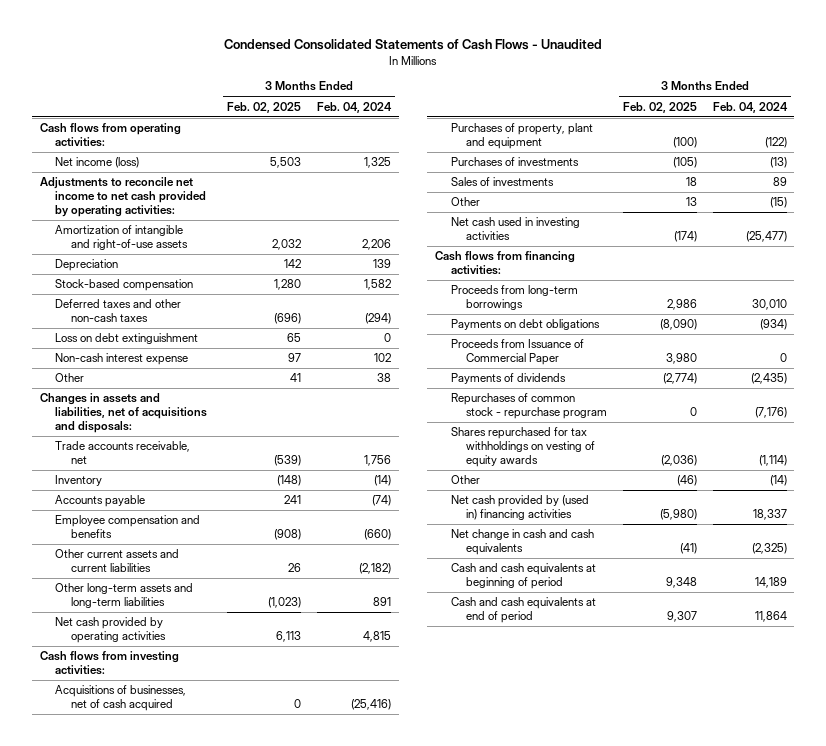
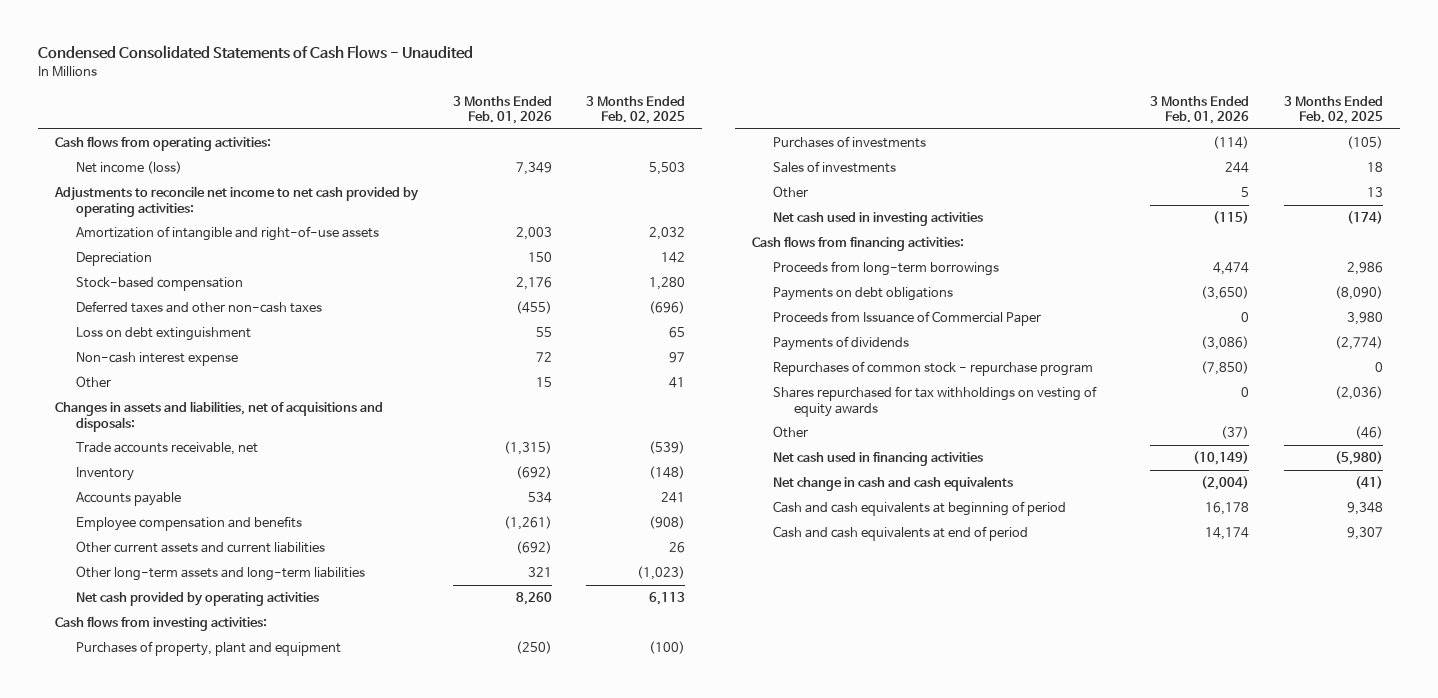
[317,101,393,113] Feb. 04, 2024 -> none
none -> [452,95,552,125] 3 Months Ended Feb. 01, 2026
[55,685,187,712] Acquisitions of businesses, net of cash acquired -> none
[450,495,589,521] Net cash provided by (used in) financing activities -> [773,452,984,467] Net cash used in financing activities

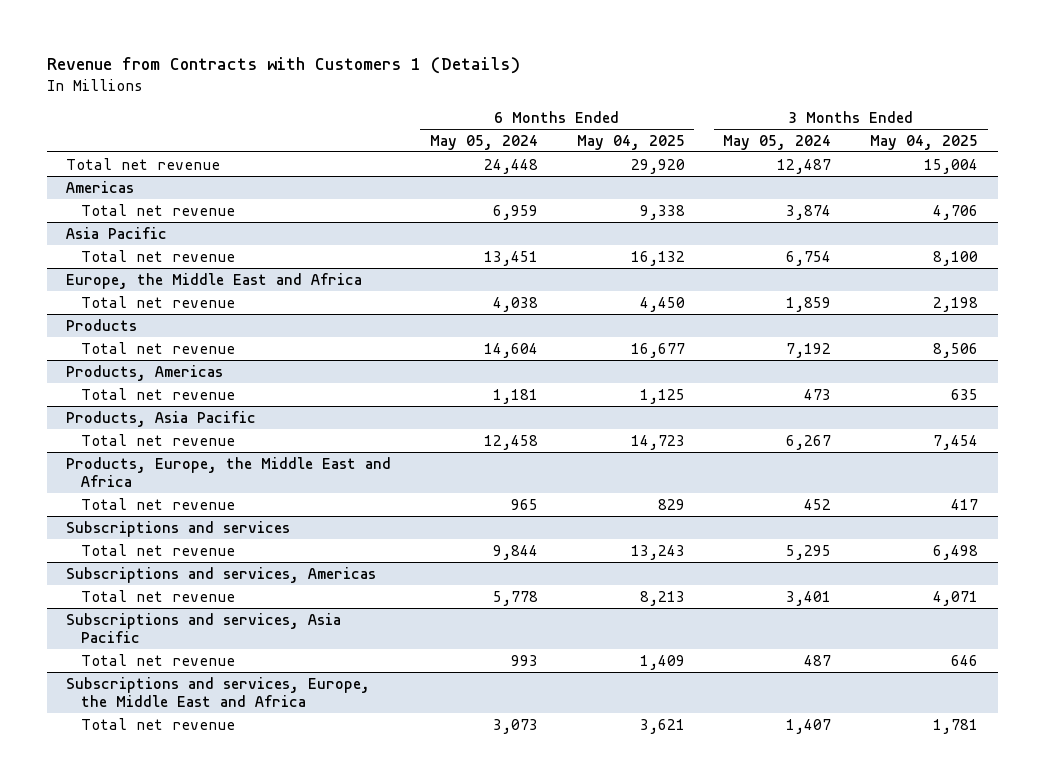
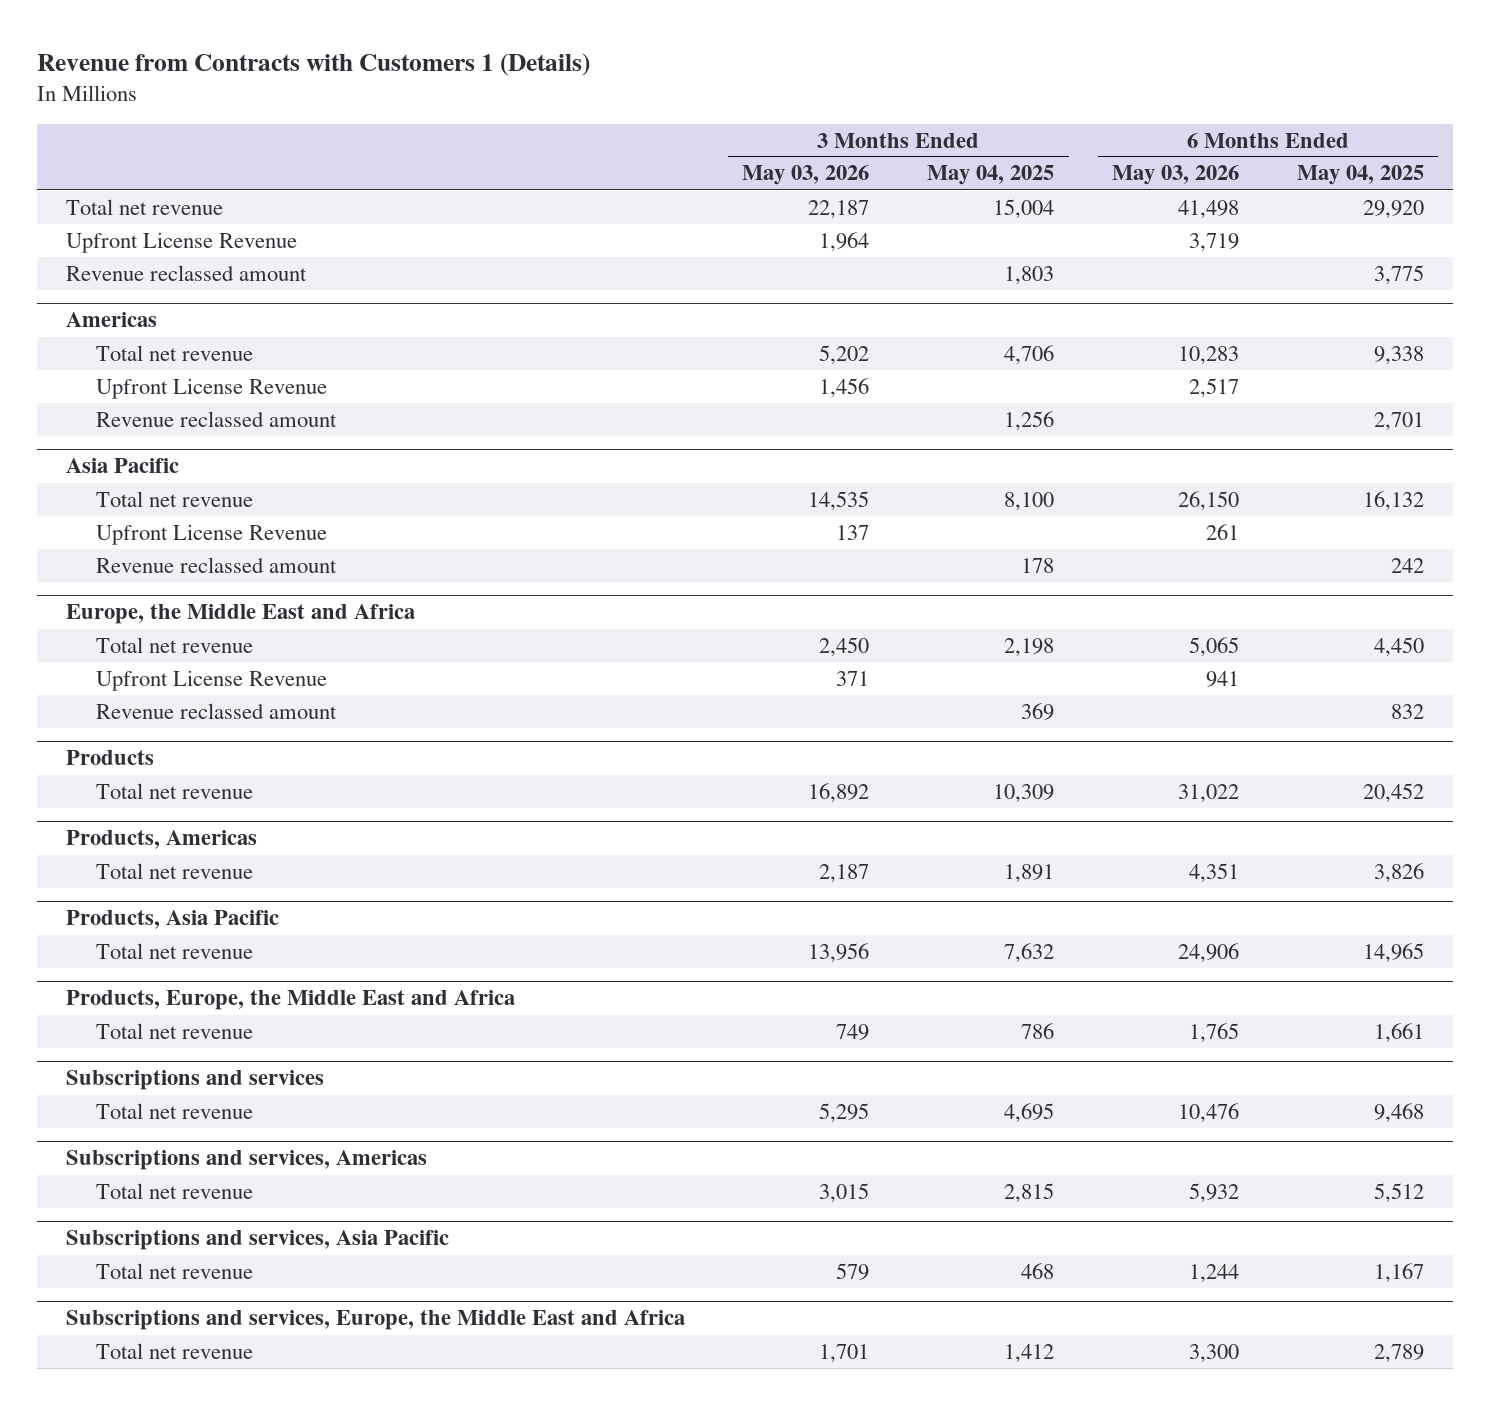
[429,134,538,150] May 05, 2024 -> none
[723,134,832,150] May 05, 2024 -> none
none -> [742,165,870,186] May 03, 2026
none -> [1111,165,1239,186] May 03, 2026
none -> [65,231,297,253] Upfront License Revenue
none -> [65,264,307,281] Revenue reclassed amount
none -> [96,377,328,399] Upfront License Revenue
none -> [96,410,338,427] Revenue reclassed amount
none -> [96,523,328,545] Upfront License Revenue
none -> [96,556,338,573] Revenue reclassed amount
none -> [96,669,328,691] Upfront License Revenue
none -> [96,702,338,719] Revenue reclassed amount
[630,342,685,358] 16,677 -> [1362,782,1424,803] 20,452
[933,342,979,358] 8,506 -> [993,783,1055,803] 10,309
[639,388,685,404] 1,125 -> [1373,862,1424,883] 3,826
[951,388,979,400] 635 -> [1004,863,1055,883] 1,891
[630,434,685,450] 14,723 -> [1362,942,1424,963] 14,965
[933,434,979,450] 7,454 -> [1004,942,1055,963] 7,632
[657,498,685,510] 829 -> [1373,1022,1424,1043] 1,661
[951,498,979,510] 417 -> [1021,1022,1055,1039] 786
[630,544,685,560] 13,243 -> [1373,1102,1424,1123] 9,468
[933,544,979,560] 6,498 -> [1004,1102,1055,1123] 4,695
[639,590,685,606] 8,213 -> [1373,1182,1424,1203] 5,512
[933,590,979,606] 4,071 -> [1004,1182,1055,1203] 2,815
[639,654,685,670] 1,409 -> [1373,1262,1424,1283] 1,167
[951,654,979,666] 646 -> [1021,1262,1055,1279] 468
[639,718,685,734] 3,621 -> [1373,1343,1424,1363] 2,789
[933,718,979,734] 1,781 -> [1004,1343,1055,1363] 1,412

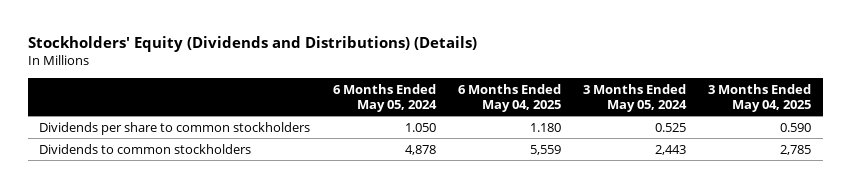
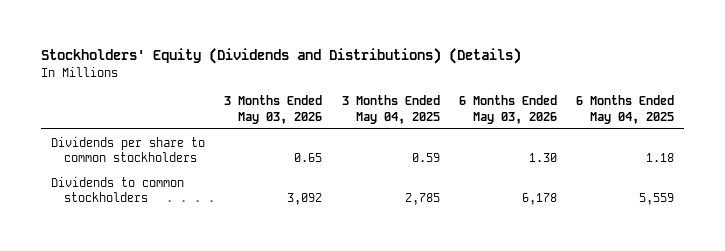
[332,83,437,112] 6 Months Ended May 05, 2024 -> none
[583,83,688,112] 3 Months Ended May 05, 2024 -> none
none -> [224,95,323,124] 3 Months Ended May 03, 2026
none -> [459,95,558,124] 6 Months Ended May 03, 2026
[529,122,561,132] 1.180 -> [646,153,675,163] 1.18
[780,122,812,132] 0.590 -> [411,153,440,163] 0.59

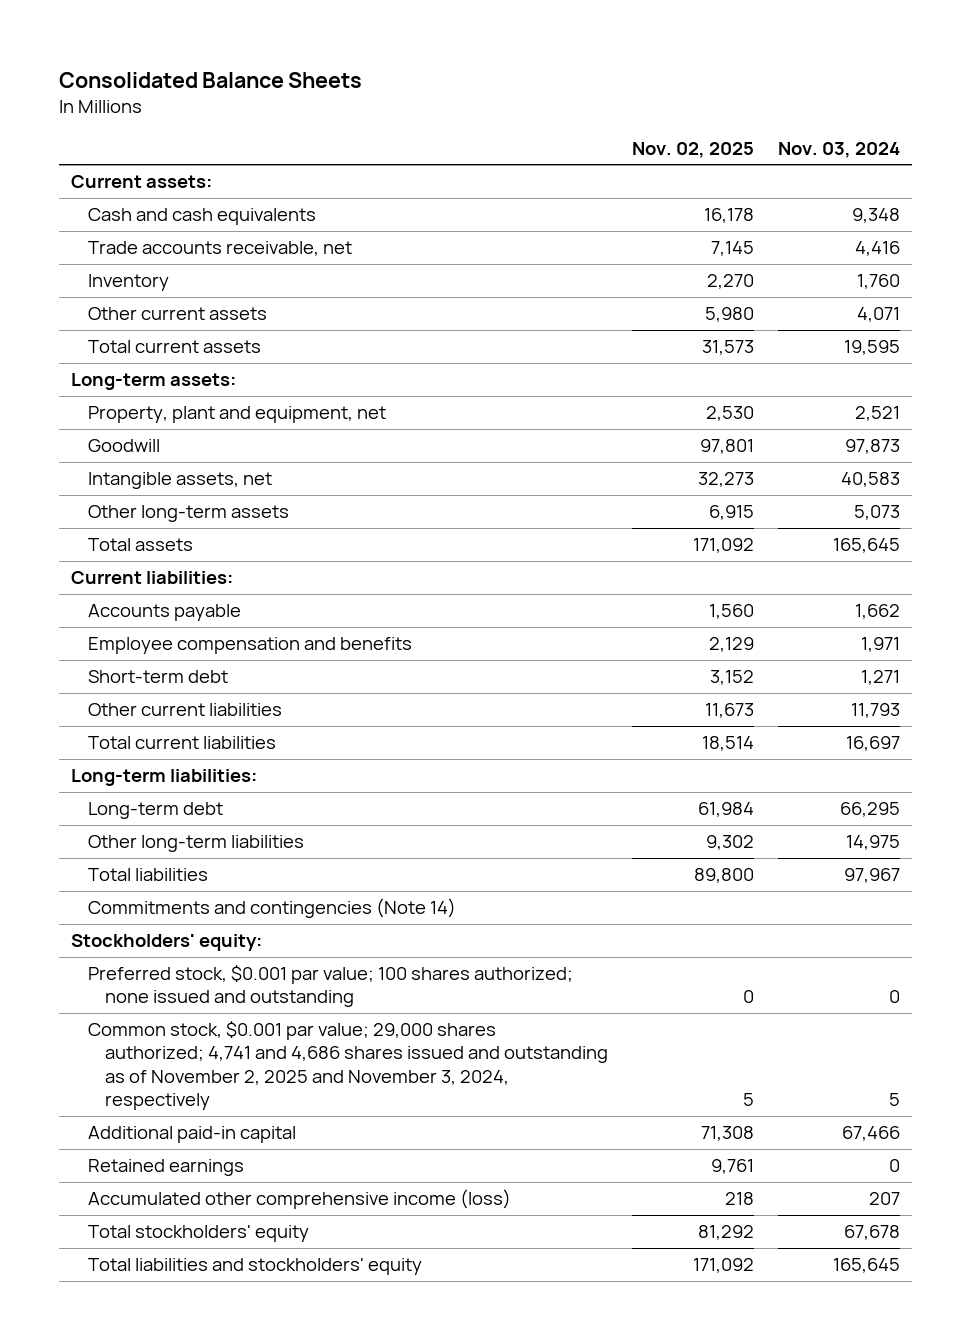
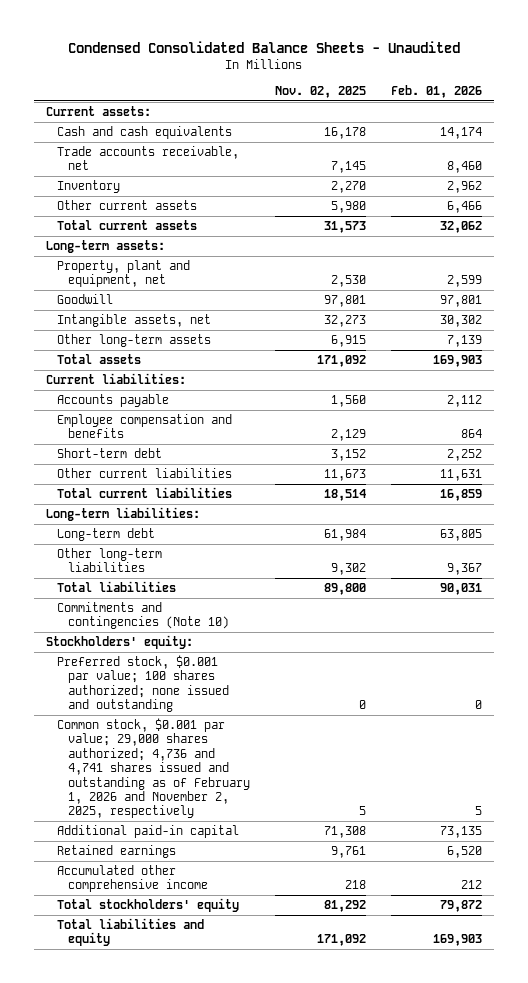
[58,71,362,88] Consolidated Balance Sheets -> [68,40,461,53] Condensed Consolidated Balance Sheets - Unaudited
[778,141,901,158] Nov. 03, 2024 -> none
none -> [390,84,482,98] Feb. 01, 2026
[88,898,457,919] Commitments and contingencies (Note 14) -> [57,602,229,630] Commitments and contingencies (Note 10)
[88,1021,609,1111] Common stock, $0.001 par value; 29,000 shares authorized; 4,741 and 4,686 shares issued and outstanding as of November 2, 2025 and November 3, 2024, respectively -> [57,718,250,819] Common stock, $0.001 par value; 29,000 shares authorized; 4,736 and 4,741 shares issued and outstanding as of February 1, 2026 and November 2, 2025, respectively
[88,1189,512,1210] Accumulated other comprehensive income (loss) -> [57,865,208,893] Accumulated other comprehensive income
[88,1258,423,1276] Total liabilities and stockholders' equity -> [57,918,205,947] Total liabilities and equity

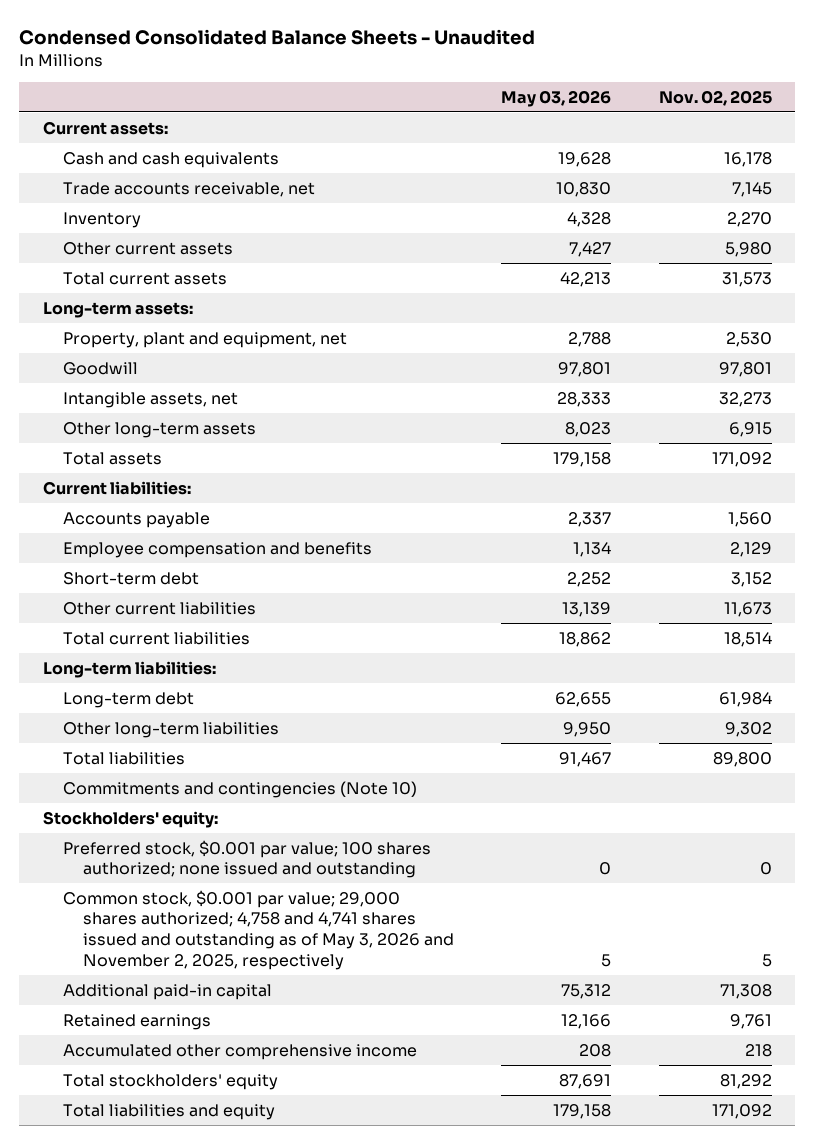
[390,84,482,98] Feb. 01, 2026 -> none
none -> [501,89,612,107] May 03, 2026
[57,718,250,819] Common stock, $0.001 par value; 29,000 shares authorized; 4,736 and 4,741 shares issued and outstanding as of February 1, 2026 and November 2, 2025, respectively -> [62,889,454,970] Common stock, $0.001 par value; 29,000 shares authorized; 4,758 and 4,741 shares issued and outstanding as of May 3, 2026 and November 2, 2025, respectively

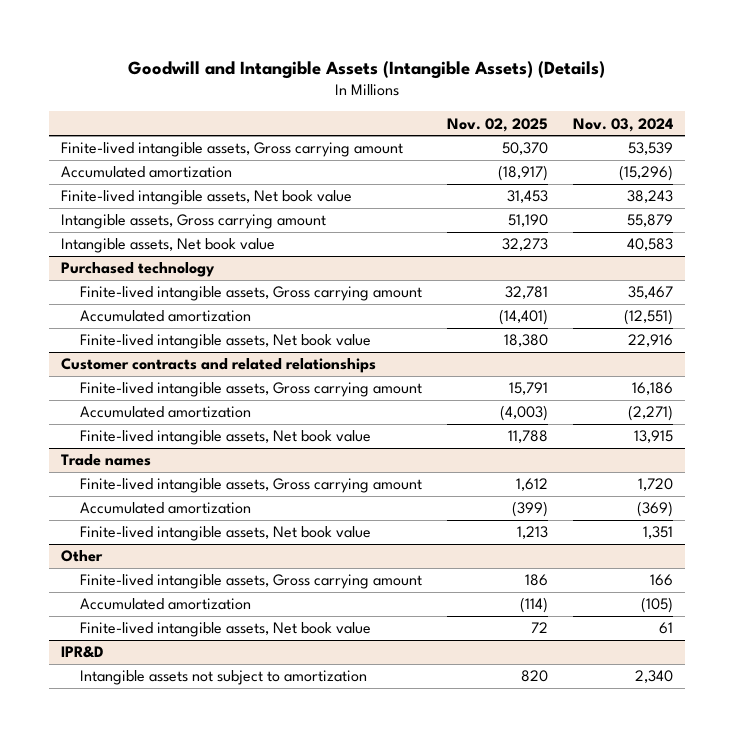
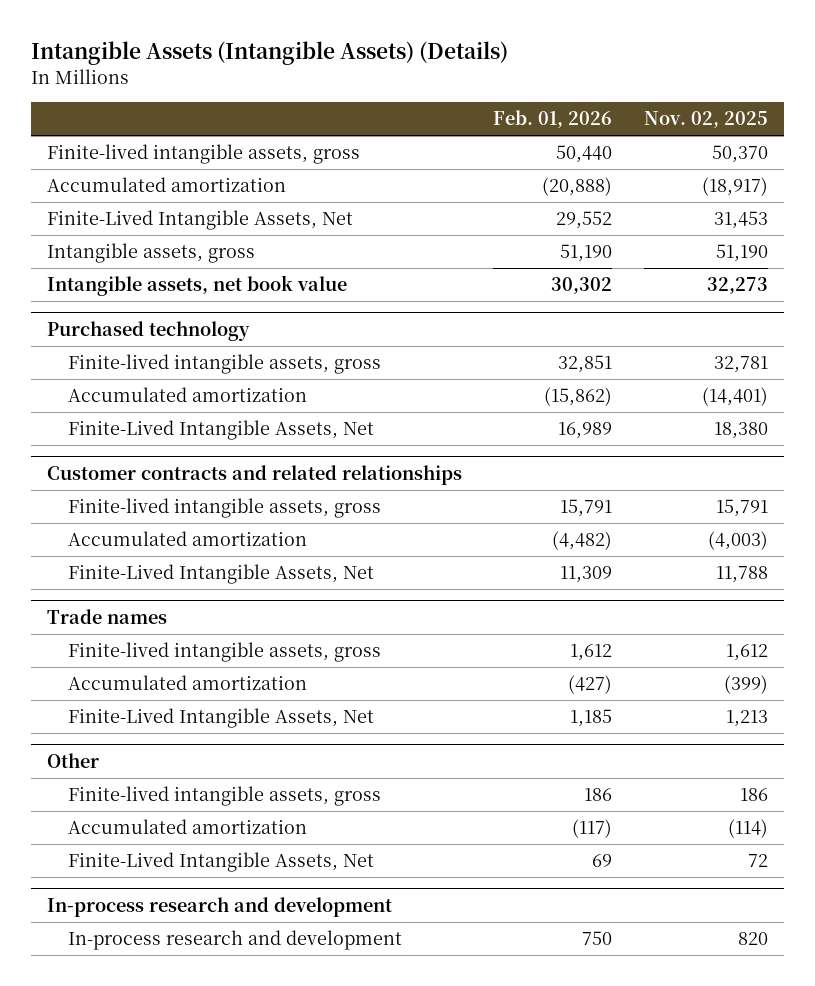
[128,60,606,79] Goodwill and Intangible Assets (Intangible Assets) (Details) -> [30,41,508,66] Intangible Assets (Intangible Assets) (Details)
[572,117,673,132] Nov. 03, 2024 -> none
none -> [493,110,613,129] Feb. 01, 2026
[61,142,404,158] Finite-lived intangible assets, Gross carrying amount -> [46,144,360,165] Finite-lived intangible assets, gross
[61,190,353,206] Finite-lived intangible assets, Net book value -> [46,210,353,231] Finite-Lived Intangible Assets, Net
[61,214,327,230] Intangible assets, Gross carrying amount -> [46,243,255,264] Intangible assets, gross
[61,238,276,254] Intangible assets, Net book value -> [46,275,347,297] Intangible assets, net book value
[80,286,423,302] Finite-lived intangible assets, Gross carrying amount -> [68,354,382,375] Finite-lived intangible assets, gross
[80,334,372,350] Finite-lived intangible assets, Net book value -> [68,420,375,441] Finite-Lived Intangible Assets, Net
[80,382,423,398] Finite-lived intangible assets, Gross carrying amount -> [68,498,382,519] Finite-lived intangible assets, gross
[80,430,372,446] Finite-lived intangible assets, Net book value -> [68,564,375,585] Finite-Lived Intangible Assets, Net
[80,478,423,494] Finite-lived intangible assets, Gross carrying amount -> [68,642,382,663] Finite-lived intangible assets, gross
[80,526,372,542] Finite-lived intangible assets, Net book value -> [68,708,375,729] Finite-Lived Intangible Assets, Net
[80,574,423,590] Finite-lived intangible assets, Gross carrying amount -> [68,786,382,807] Finite-lived intangible assets, gross
[80,622,372,638] Finite-lived intangible assets, Net book value -> [68,852,375,873] Finite-Lived Intangible Assets, Net
[61,646,105,659] IPR&D -> [46,897,392,918] In-process research and development
[80,670,368,686] Intangible assets not subject to amortization -> [68,930,403,951] In-process research and development

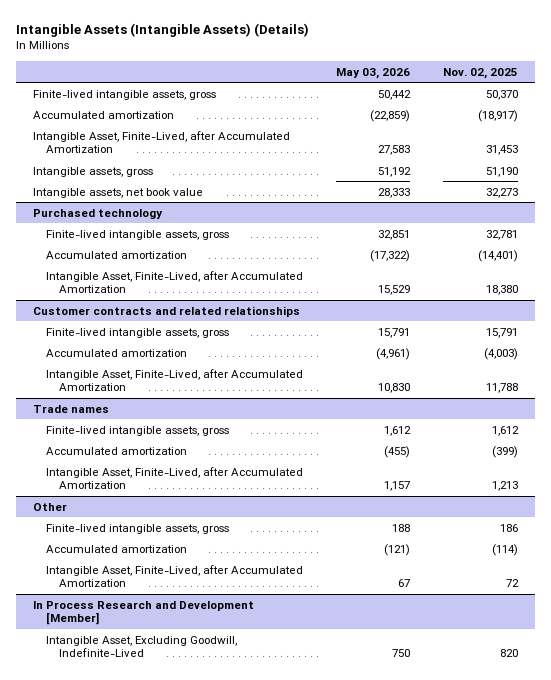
[493,110,613,129] Feb. 01, 2026 -> none
none -> [335,67,410,79] May 03, 2026
[46,210,353,231] Finite-Lived Intangible Assets, Net -> [32,130,290,154] Intangible Asset, Finite-Lived, after Accumulated Amortization
[68,420,375,441] Finite-Lived Intangible Assets, Net -> [45,270,303,294] Intangible Asset, Finite-Lived, after Accumulated Amortization
[68,564,375,585] Finite-Lived Intangible Assets, Net -> [45,368,303,392] Intangible Asset, Finite-Lived, after Accumulated Amortization
[68,708,375,729] Finite-Lived Intangible Assets, Net -> [45,466,303,490] Intangible Asset, Finite-Lived, after Accumulated Amortization
[68,852,375,873] Finite-Lived Intangible Assets, Net -> [45,564,303,588] Intangible Asset, Finite-Lived, after Accumulated Amortization
[46,897,392,918] In-process research and development -> [32,600,254,626] In Process Research and Development [Member]
[68,930,403,951] In-process research and development -> [45,635,237,658] Intangible Asset, Excluding Goodwill, Indefinite-Lived

